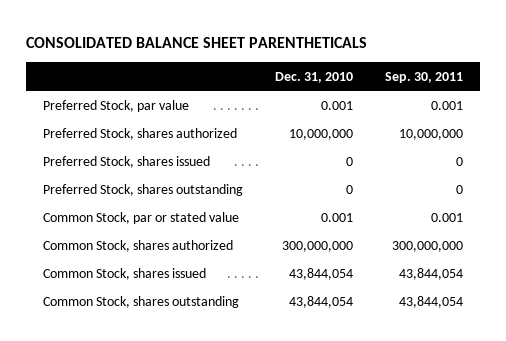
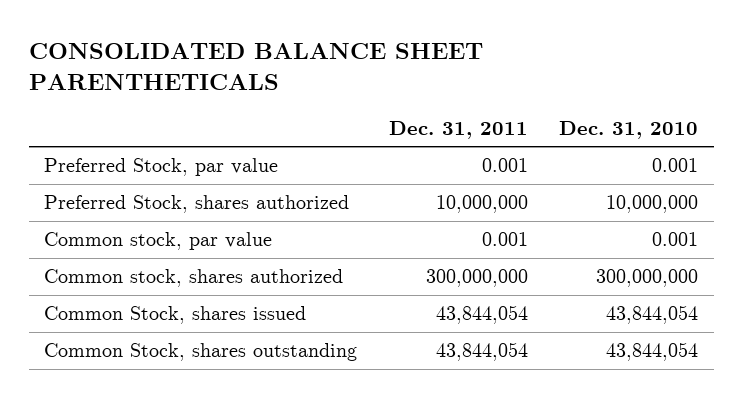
[385,71,464,83] Sep. 30, 2011 -> none
none -> [388,120,528,139] Dec. 31, 2011
[42,155,210,168] Preferred Stock, shares issued -> none
[42,183,243,196] Preferred Stock, shares outstanding -> none
[42,211,239,224] Common Stock, par or stated value -> [44,232,273,251] Common stock, par value
[42,239,233,252] Common Stock, shares authorized -> [44,269,344,288] Common stock, shares authorized

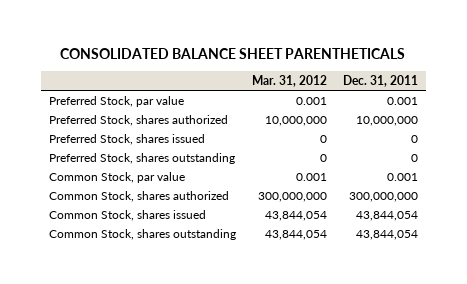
[558,120,698,139] Dec. 31, 2010 -> none
none -> [251,75,327,88] Mar. 31, 2012
none -> [48,133,205,145] Preferred Stock, shares issued
none -> [48,152,235,164] Preferred Stock, shares outstanding
[44,232,273,251] Common stock, par value -> [48,171,185,183] Common Stock, par value
[44,269,344,288] Common stock, shares authorized -> [48,190,229,202] Common Stock, shares authorized

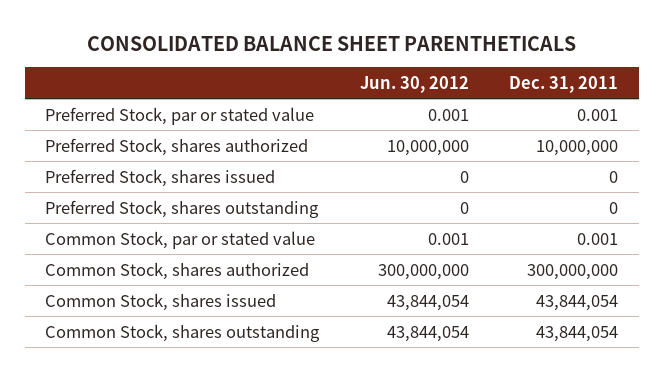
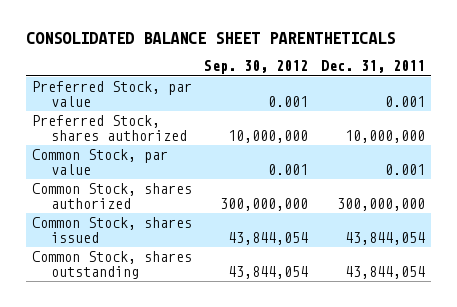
[359,76,469,94] Jun. 30, 2012 -> none
none -> [204,60,309,75] Sep. 30, 2012
[45,106,315,125] Preferred Stock, par or stated value -> [31,81,192,107] Preferred Stock, par value
[45,168,276,187] Preferred Stock, shares issued -> none
[45,199,320,218] Preferred Stock, shares outstanding -> none
[45,230,316,249] Common Stock, par or stated value -> [31,149,168,175] Common Stock, par value

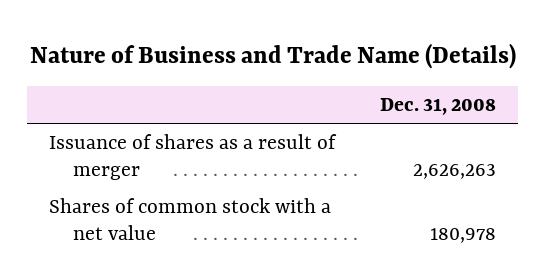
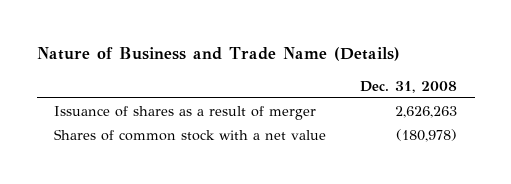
[430,228,497,244] 180,978 -> [396,129,458,143] (180,978)

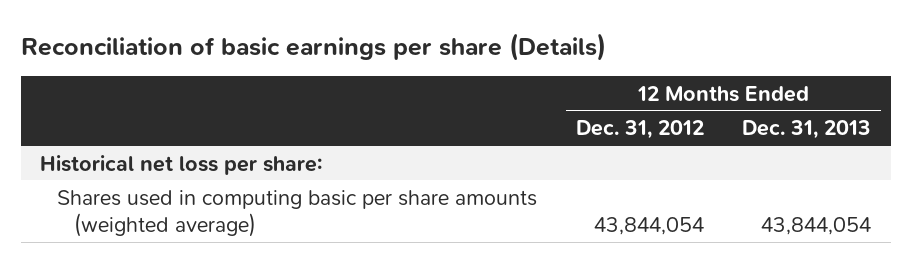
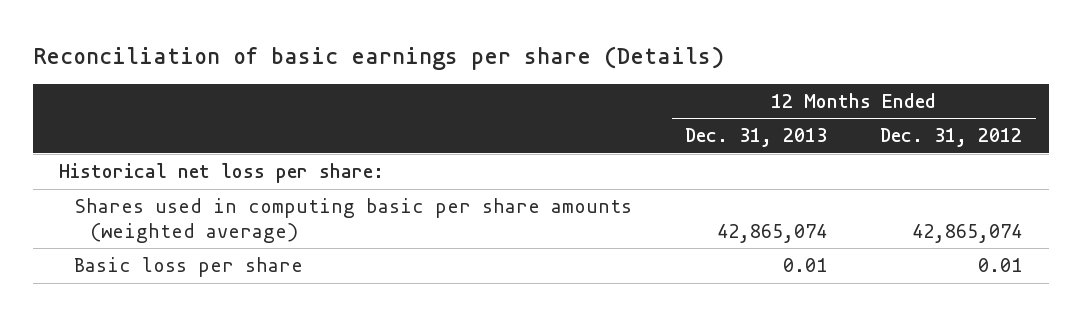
[593,217,704,236] 43,844,054 -> [912,223,1023,243] 42,865,074
[761,217,872,236] 43,844,054 -> [717,223,828,243] 42,865,074
none -> [74,257,304,278] Basic loss per share

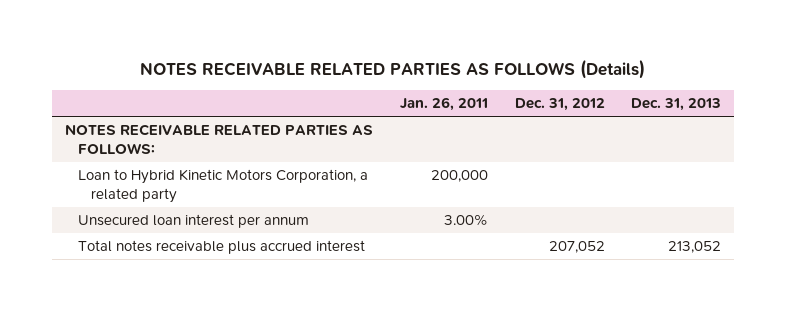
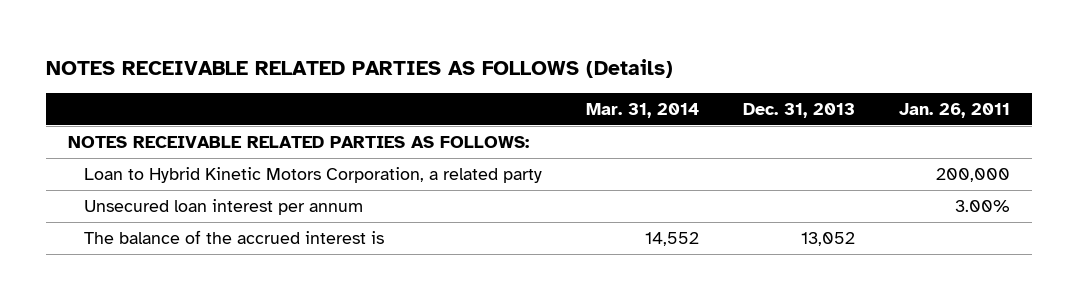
[514,98,605,112] Dec. 31, 2012 -> none
none -> [586,103,700,119] Mar. 31, 2014
[77,240,365,255] Total notes receivable plus accrued interest -> none
none -> [84,230,385,245] The balance of the accrued interest is

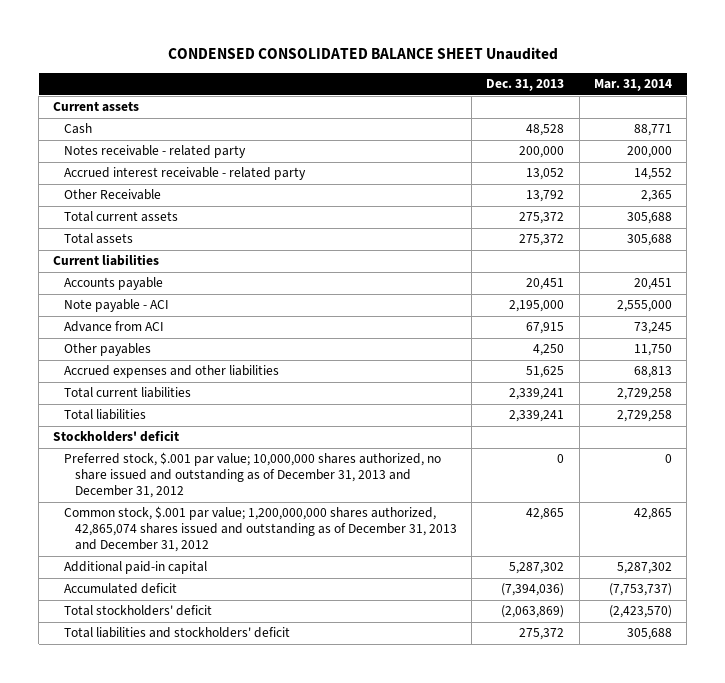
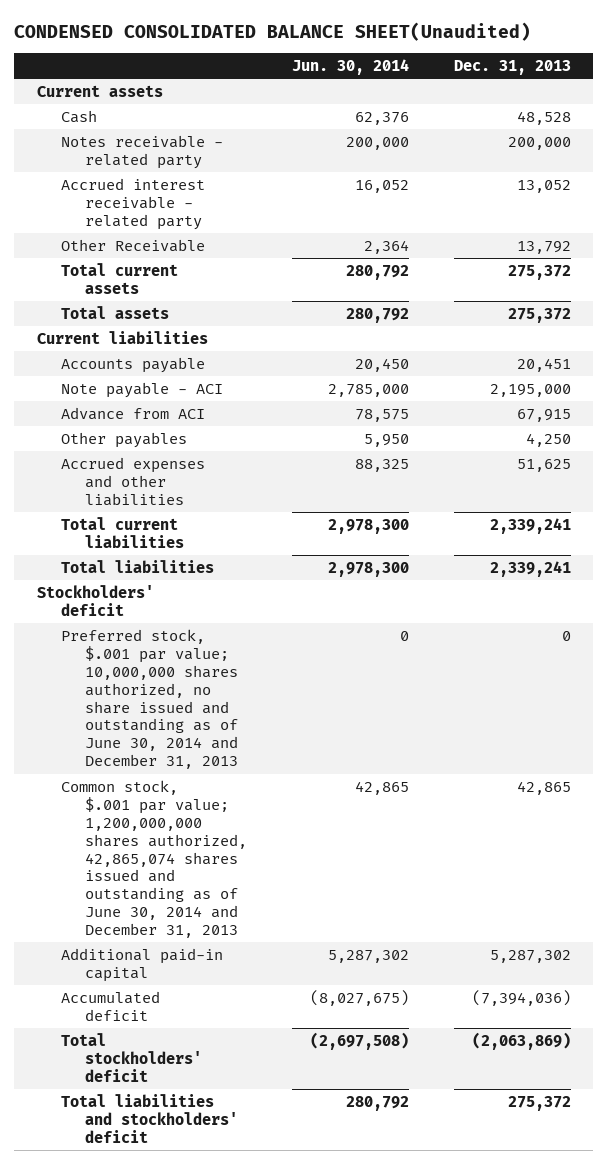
[167,47,558,61] CONDENSED CONSOLIDATED BALANCE SHEET Unaudited -> [14,21,532,41] CONDENSED CONSOLIDATED BALANCE SHEET(Unaudited)
[594,79,673,92] Mar. 31, 2014 -> none
none -> [291,58,409,75] Jun. 30, 2014
[64,452,442,499] Preferred stock, $.001 par value; 10,000,000 shares authorized, no share issued and outstanding as of December 31, 2013 and December 31, 2012 -> [60,628,238,770] Preferred stock, $.001 par value; 10,000,000 shares authorized, no share issued and outstanding as of June 30, 2014 and December 31, 2013
[64,506,457,553] Common stock, $.001 par value; 1,200,000,000 shares authorized, 42,865,074 shares issued and outstanding as of December 31, 2013 and December 31, 2012 -> [60,779,247,939] Common stock, $.001 par value; 1,200,000,000 shares authorized, 42,865,074 shares issued and outstanding as of June 30, 2014 and December 31, 2013

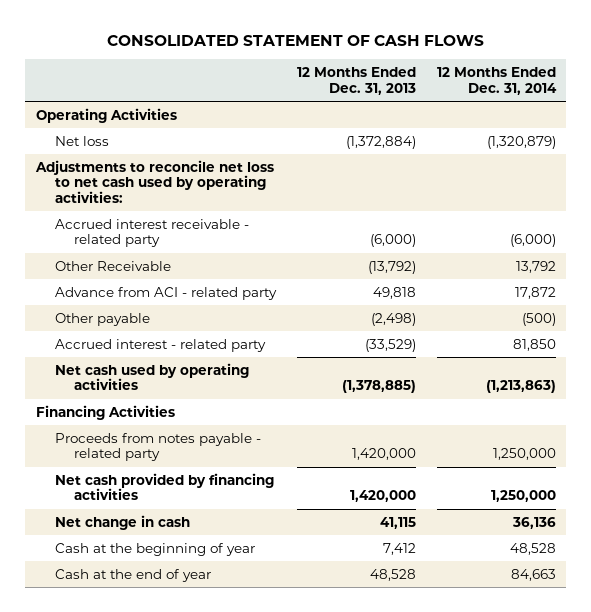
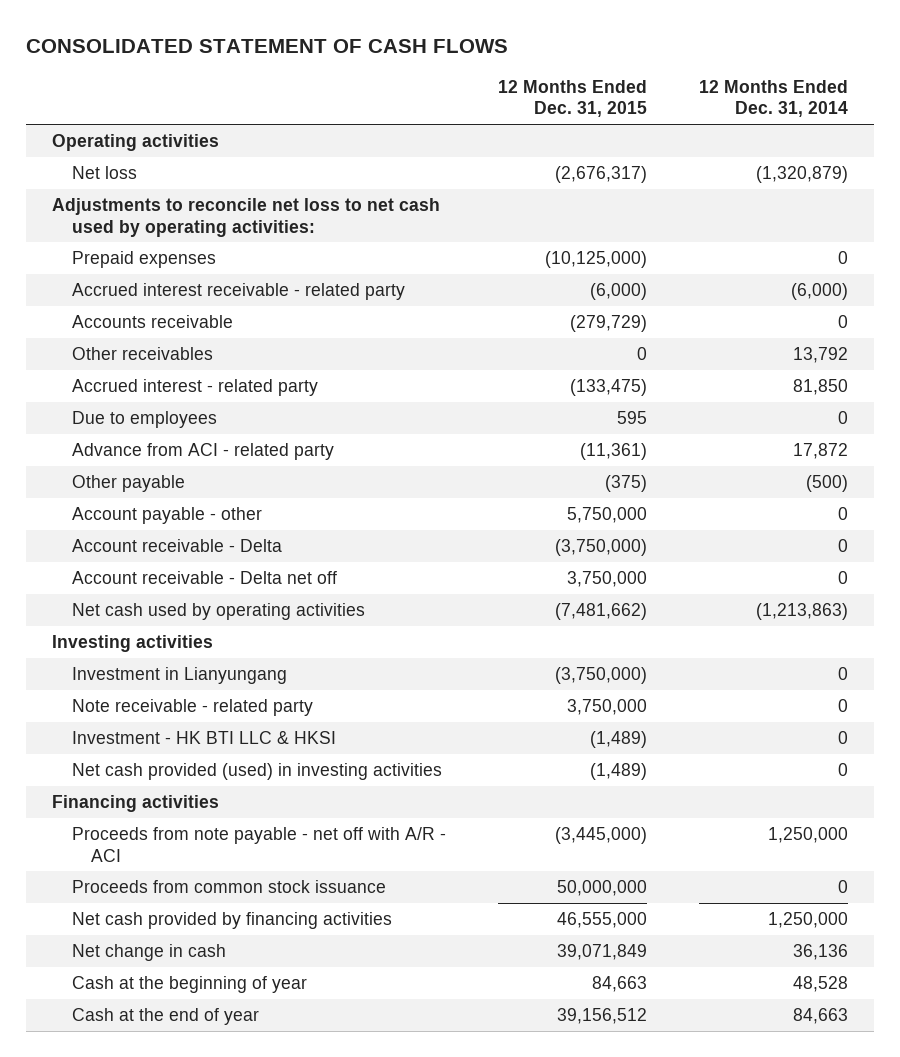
[296,67,416,95] 12 Months Ended Dec. 31, 2013 -> none
none -> [497,79,647,118] 12 Months Ended Dec. 31, 2015
[35,107,177,123] Operating Activities -> [51,133,219,151] Operating activities
none -> [71,250,216,268] Prepaid expenses
none -> [71,314,233,328] Accounts receivable
[55,260,172,271] Other Receivable -> [71,346,213,360] Other receivables
[55,338,267,352] Accrued interest - related party -> [71,378,318,396] Accrued interest - related party
none -> [71,410,217,428] Due to employees
none -> [71,506,262,524] Account payable - other
none -> [71,538,282,552] Account receivable - Delta
none -> [71,570,337,584] Account receivable - Delta net off
none -> [51,634,213,652] Investing activities
none -> [71,666,287,684] Investment in Lianyungang
none -> [71,698,313,716] Note receivable - related party
none -> [71,730,336,744] Investment - HK BTI LLC & HKSI
none -> [71,762,442,780] Net cash provided (used) in investing activities
[35,404,175,420] Financing Activities -> [51,794,219,812] Financing activities
[55,432,262,462] Proceeds from notes payable - related party -> [71,826,446,862] Proceeds from note payable - net off with A/R - ACI
none -> [71,879,386,893] Proceeds from common stock issuance

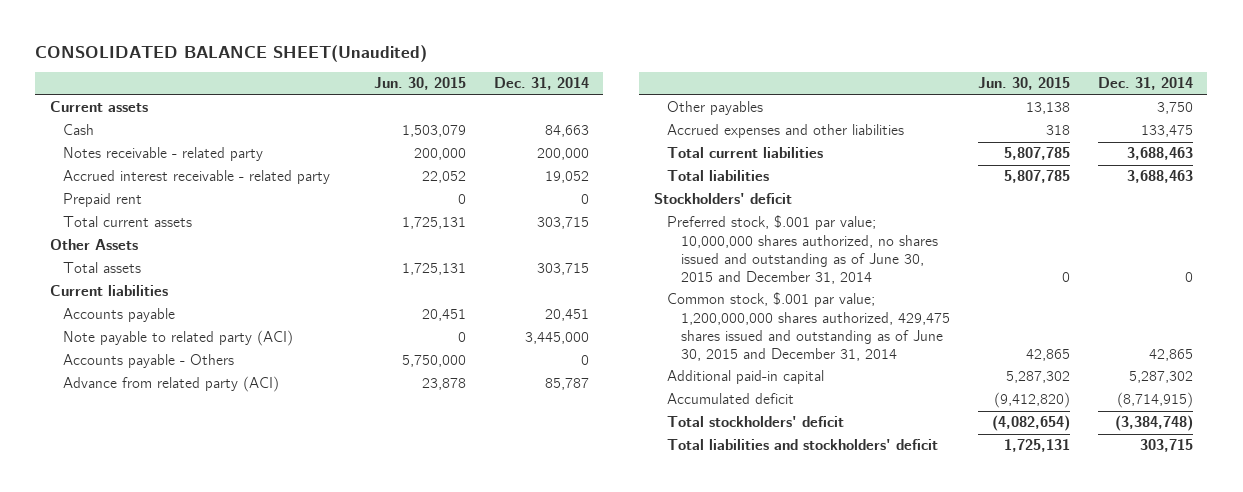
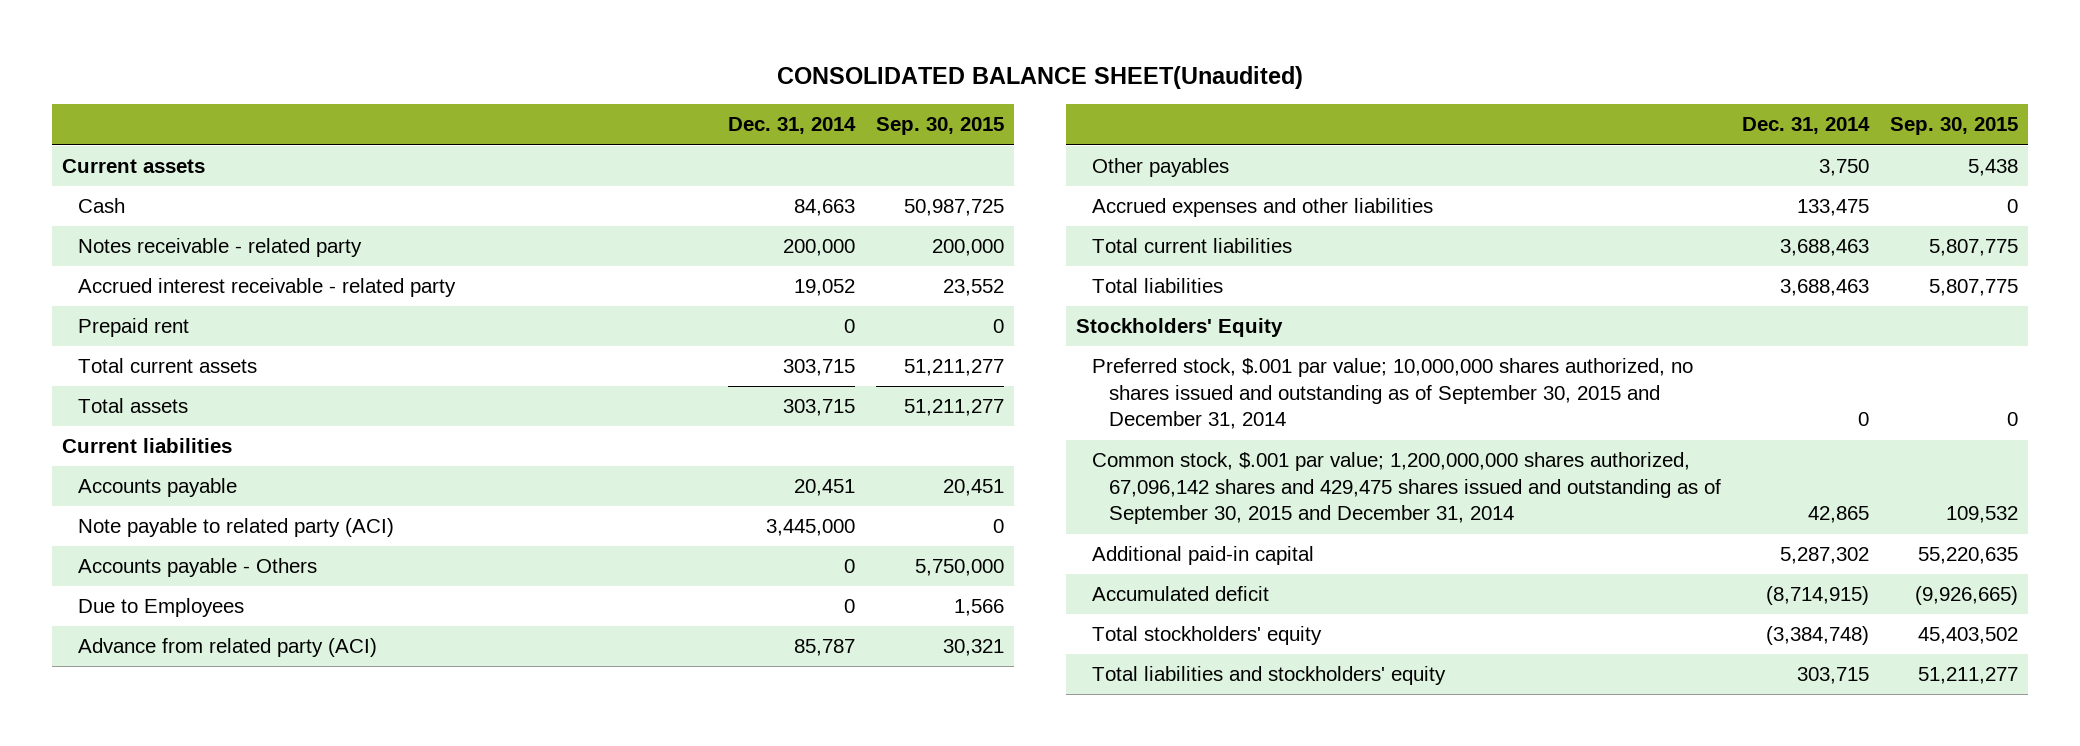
[374,77,467,91] Jun. 30, 2015 -> none
none -> [875,117,1004,136] Sep. 30, 2015
[49,239,138,251] Other Assets -> none
none -> [78,598,245,618] Due to Employees
[653,193,792,205] Stockholders' deficit -> [1076,318,1284,338] Stockholders' Equity
[667,215,938,284] Preferred stock, $.001 par value; 10,000,000 shares authorized, no shares issued and outstanding as of June 30, 2015 and December 31, 2014 -> [1092,358,1694,430] Preferred stock, $.001 par value; 10,000,000 shares authorized, no shares issued and outstanding as of September 30, 2015 and December 31, 2014
[667,292,950,361] Common stock, $.001 par value; 1,200,000,000 shares authorized, 429,475 shares issued and outstanding as of June 30, 2015 and December 31, 2014 -> [1092,452,1721,525] Common stock, $.001 par value; 1,200,000,000 shares authorized, 67,096,142 shares and 429,475 shares issued and outstanding as of September 30, 2015 and December 31, 2014
[667,416,845,428] Total stockholders' deficit -> [1092,626,1323,646] Total stockholders' equity
[667,439,939,451] Total liabilities and stockholders' deficit -> [1092,666,1447,686] Total liabilities and stockholders' equity

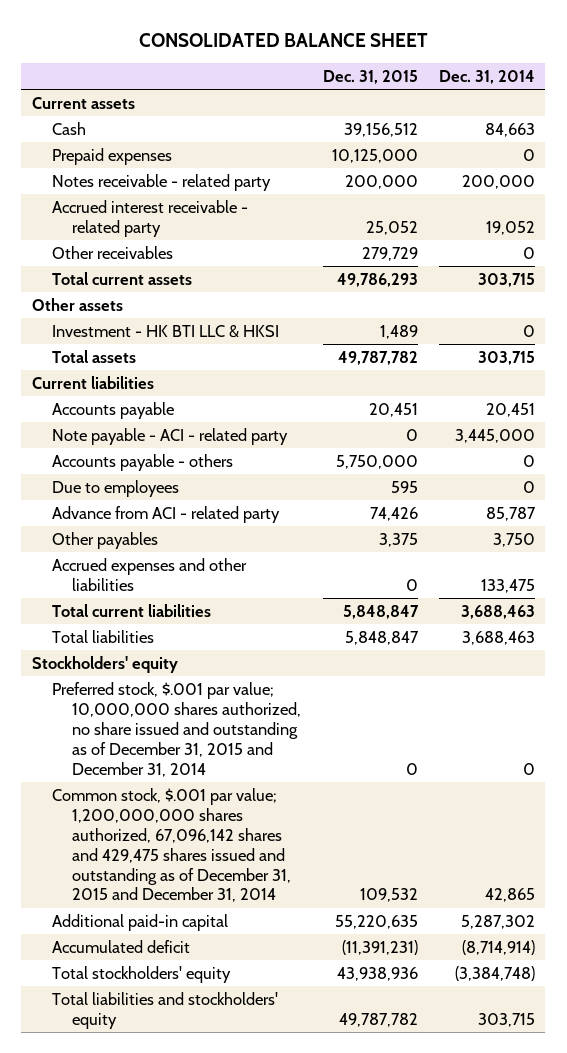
[776,65,1303,89] CONSOLIDATED BALANCE SHEET(Unaudited) -> [139,32,429,47] CONSOLIDATED BALANCE SHEET
[875,117,1004,136] Sep. 30, 2015 -> none
none -> [322,69,418,84] Dec. 31, 2015
none -> [52,147,173,165] Prepaid expenses
[78,318,190,338] Prepaid rent -> none
none -> [52,245,174,259] Other receivables
none -> [31,297,123,311] Other assets
none -> [52,324,280,338] Investment - HK BTI LLC & HKSI
[78,518,395,538] Note payable to related party (ACI) -> [52,427,289,445] Note payable - ACI - related party
[78,558,318,578] Accounts payable - Others -> [52,453,234,471] Accounts payable - others
[78,598,245,618] Due to Employees -> [52,479,180,497] Due to employees
[78,638,378,658] Advance from related party (ACI) -> [52,505,281,523] Advance from ACI - related party
[1076,318,1284,338] Stockholders' Equity -> [31,655,178,673] Stockholders' equity
[1092,358,1694,430] Preferred stock, $.001 par value; 10,000,000 shares authorized, no shares issued and outstanding as of September 30, 2015 and December 31, 2014 -> [52,681,302,777] Preferred stock, $.001 par value; 10,000,000 shares authorized, no share issued and outstanding as of December 31, 2015 and December 31, 2014
[1092,452,1721,525] Common stock, $.001 par value; 1,200,000,000 shares authorized, 67,096,142 shares and 429,475 shares issued and outstanding as of September 30, 2015 and December 31, 2014 -> [52,787,292,903] Common stock, $.001 par value; 1,200,000,000 shares authorized, 67,096,142 shares and 429,475 shares issued and outstanding as of December 31, 2015 and December 31, 2014
[1765,586,1869,606] (8,714,915) -> [461,939,535,955] (8,714,914)

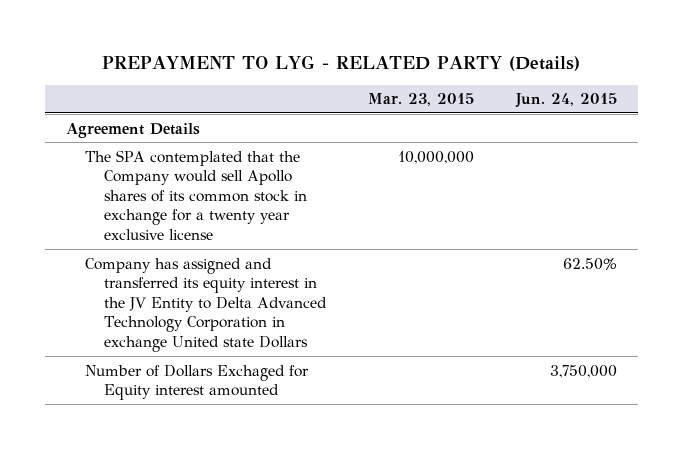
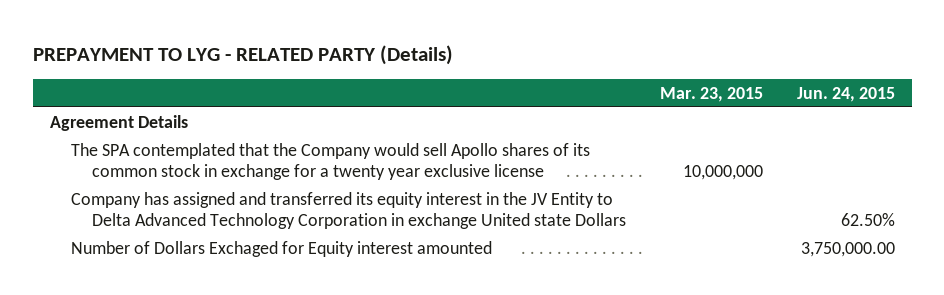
[549,364,617,378] 3,750,000 -> [800,241,895,257] 3,750,000.00

